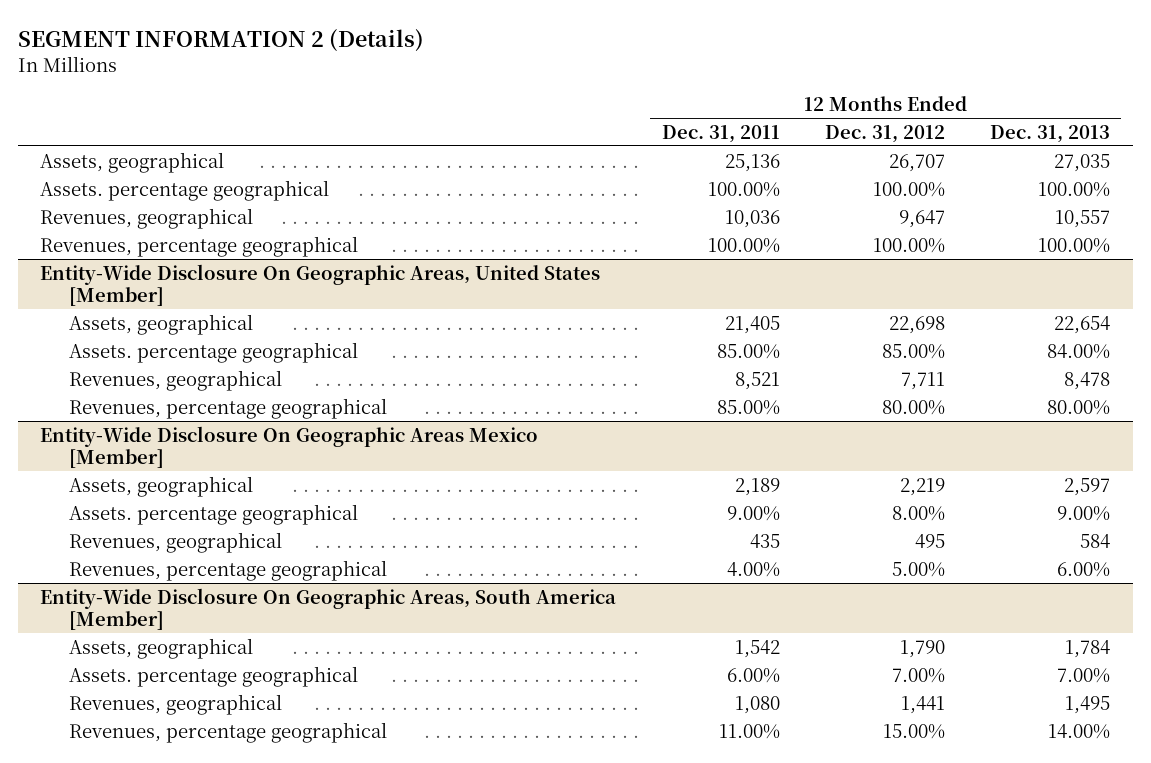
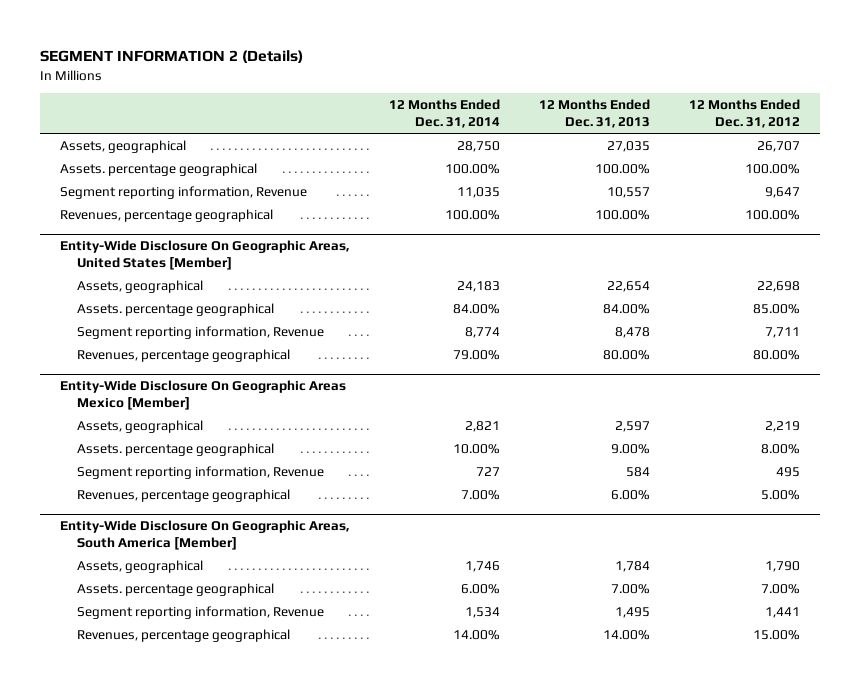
[661,124,780,143] Dec. 31, 2011 -> none
none -> [388,99,500,129] 12 Months Ended Dec. 31, 2014
[40,207,254,229] Revenues, geographical -> [60,185,308,199] Segment reporting information, Revenue
[69,369,283,391] Revenues, geographical -> [77,325,325,339] Segment reporting information, Revenue
[69,531,283,553] Revenues, geographical -> [77,465,325,479] Segment reporting information, Revenue
[69,693,283,715] Revenues, geographical -> [77,605,325,619] Segment reporting information, Revenue

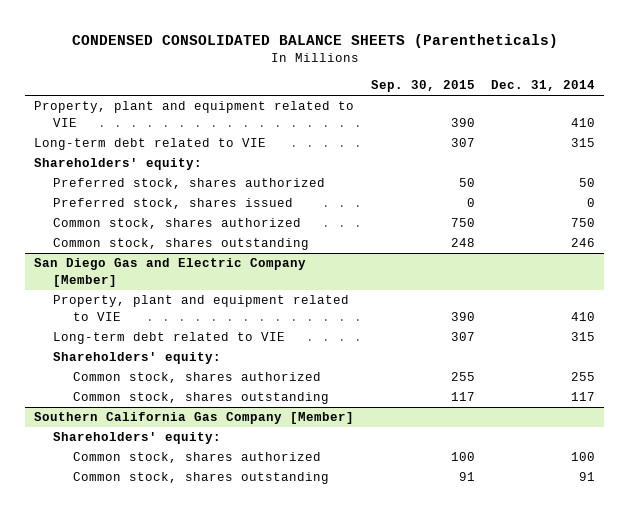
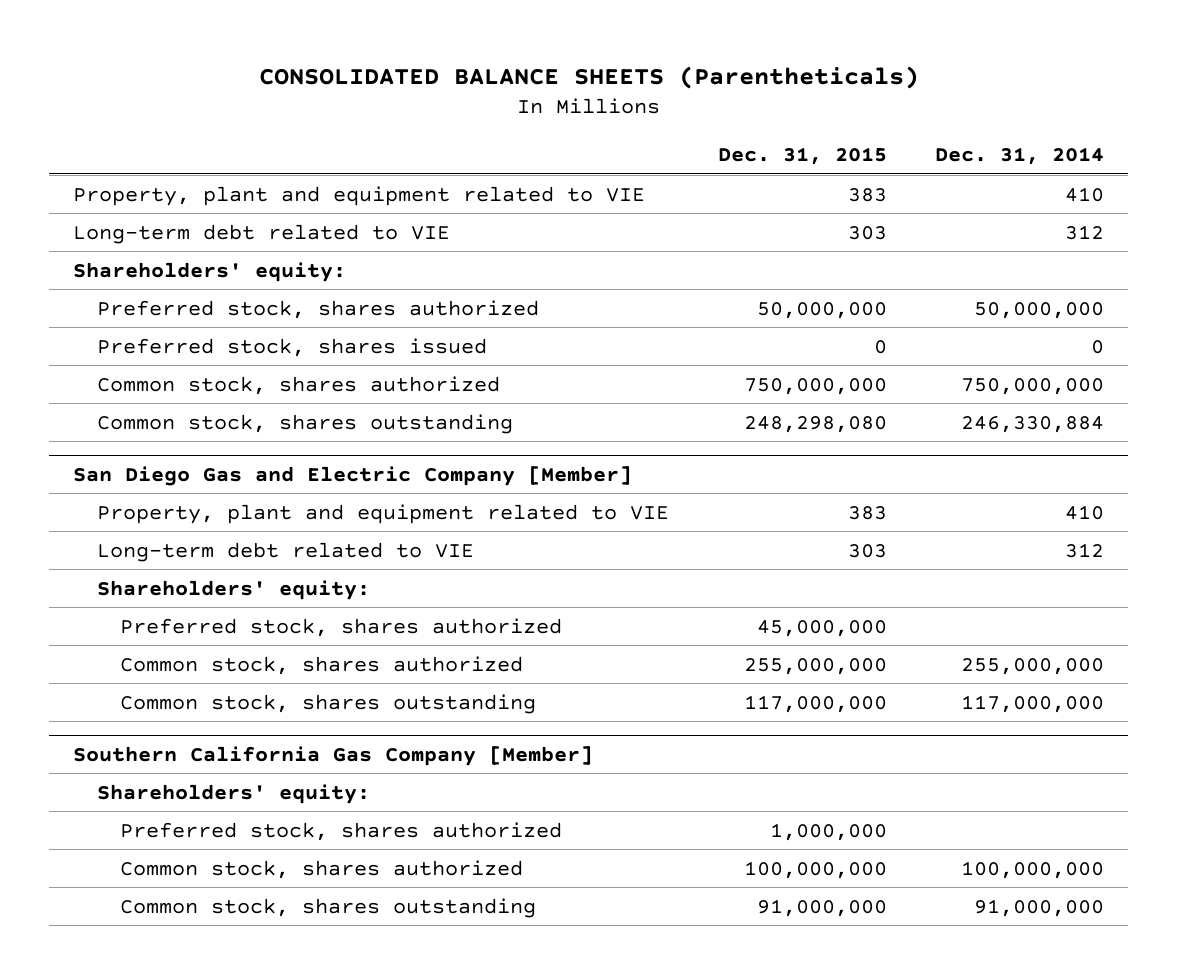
[71,33,558,48] CONDENSED CONSOLIDATED BALANCE SHEETS (Parentheticals) -> [258,65,919,89] CONSOLIDATED BALANCE SHEETS (Parentheticals)
[370,80,475,93] Sep. 30, 2015 -> none
none -> [717,147,887,166] Dec. 31, 2015
[571,138,596,148] 315 -> [1065,224,1105,240] 312
[579,178,596,188] 50 -> [974,301,1105,319] 50,000,000
[571,218,596,228] 750 -> [961,377,1105,395] 750,000,000
[571,238,596,248] 246 -> [961,415,1105,433] 246,330,884
[571,332,596,342] 315 -> [1065,542,1105,558] 312
none -> [120,617,563,637] Preferred stock, shares authorized
[571,372,596,382] 255 -> [961,657,1105,675] 255,000,000
[571,392,596,402] 117 -> [961,694,1105,713] 117,000,000
none -> [120,821,563,841] Preferred stock, shares authorized
[571,452,596,462] 100 -> [961,860,1105,879] 100,000,000
[579,472,596,482] 91 -> [974,898,1105,917] 91,000,000

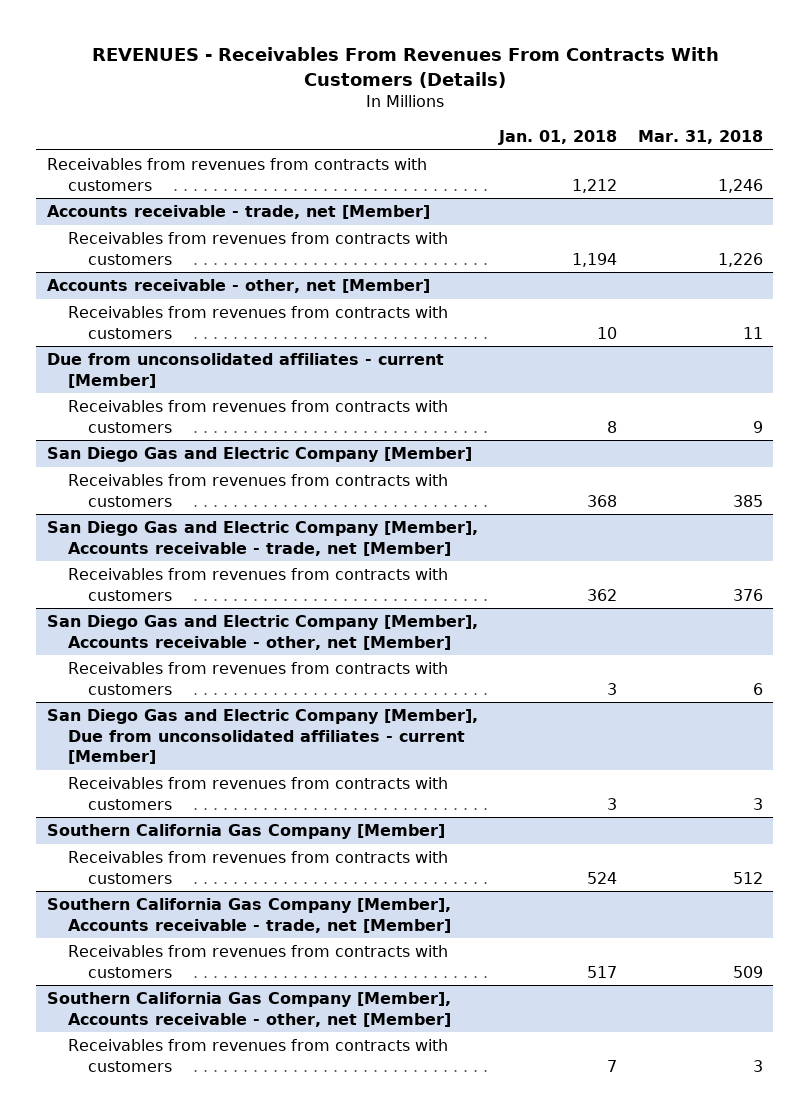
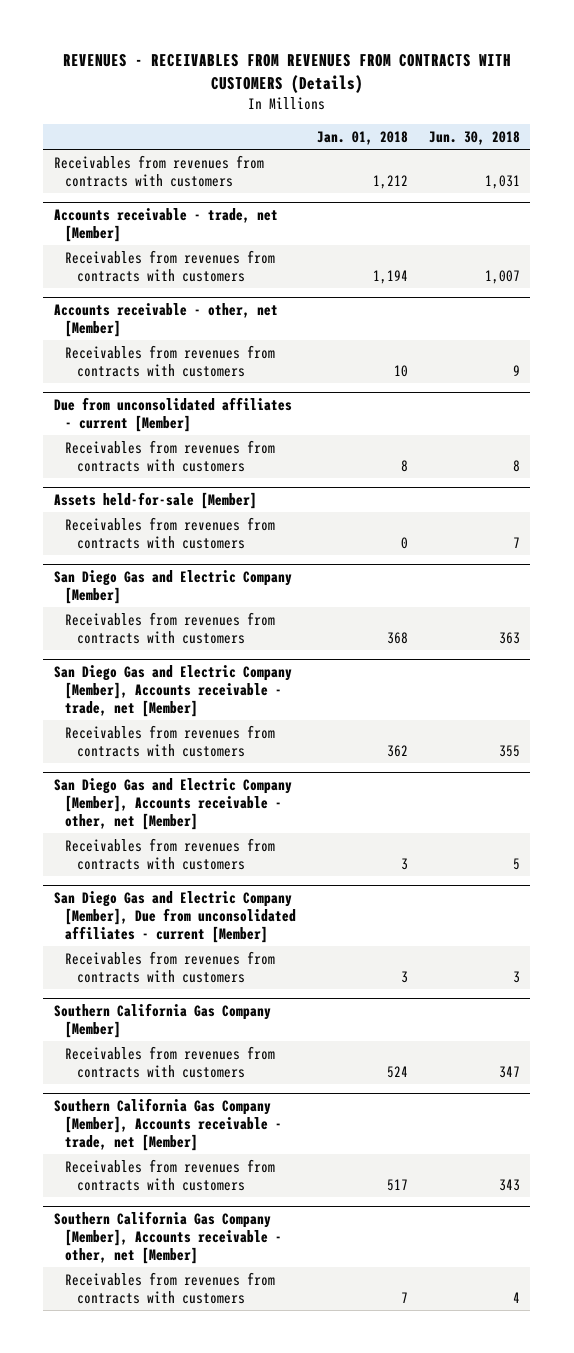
[91,47,719,88] REVENUES - Receivables From Revenues From Contracts With Customers (Details) -> [62,54,511,94] REVENUES - RECEIVABLES FROM REVENUES FROM CONTRACTS WITH CUSTOMERS (Details)
[637,130,763,145] Mar. 31, 2018 -> none
none -> [428,130,520,145] Jun. 30, 2018
none -> [53,491,257,509] Assets held-for-sale [Member]
none -> [65,516,276,549] Receivables from revenues from contracts with customers

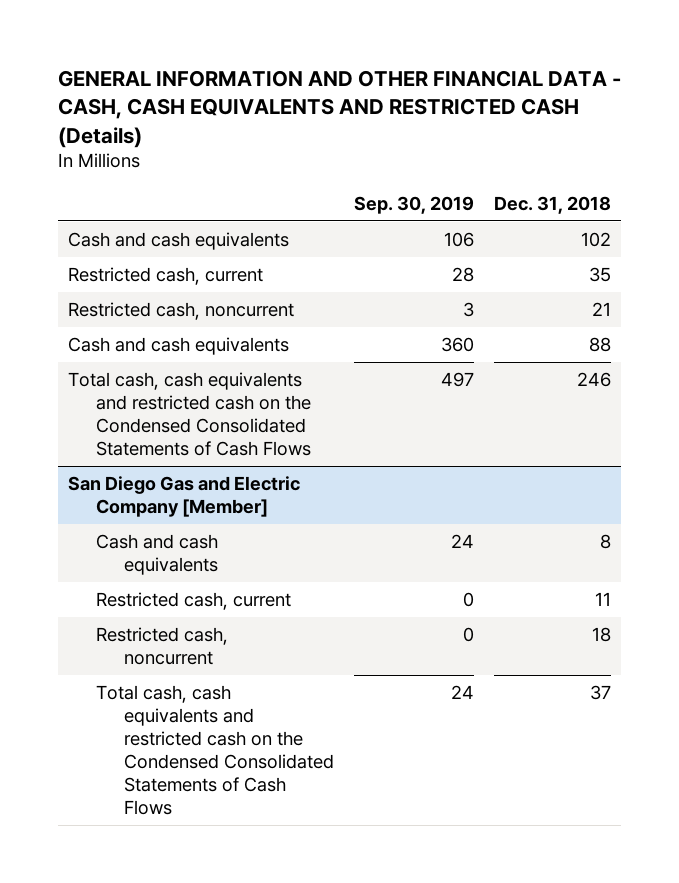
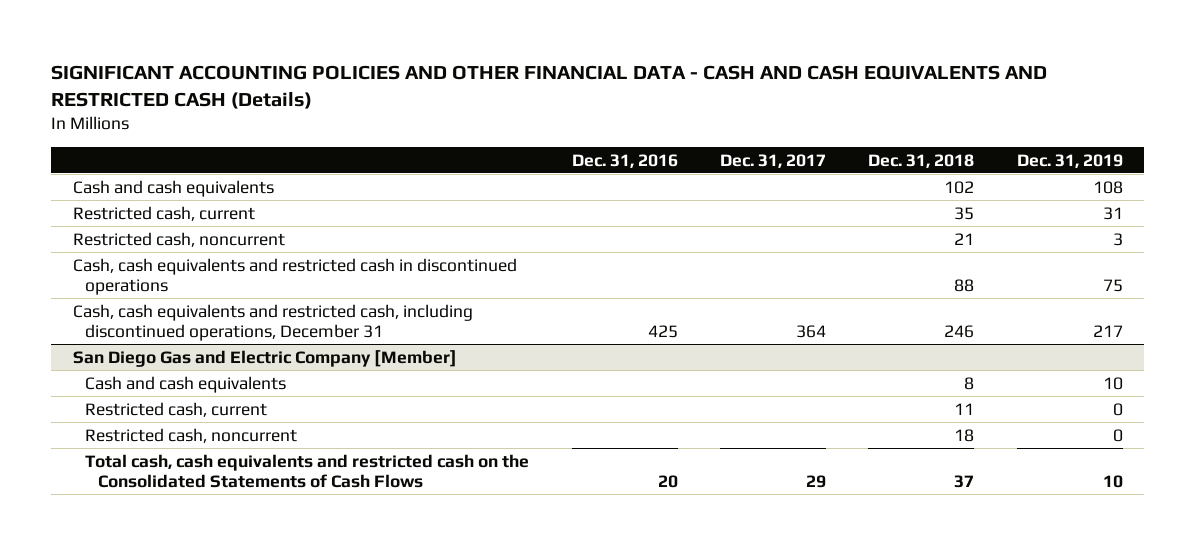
[57,70,621,148] GENERAL INFORMATION AND OTHER FINANCIAL DATA - CASH, CASH EQUIVALENTS AND RESTRICTED CASH (Details) -> [51,64,1048,109] SIGNIFICANT ACCOUNTING POLICIES AND OTHER FINANCIAL DATA - CASH AND CASH EQUIVALENTS AND RESTRICTED CASH (Details)
[354,195,475,214] Sep. 30, 2019 -> none
none -> [571,153,678,168] Dec. 31, 2016
none -> [720,153,827,168] Dec. 31, 2017
none -> [1016,153,1123,168] Dec. 31, 2019
[67,336,289,355] Cash and cash equivalents -> none
none -> [72,257,517,295] Cash, cash equivalents and restricted cash in discontinued operations
[67,371,311,456] Total cash, cash equivalents and restricted cash on the Condensed Consolidated Statements of Cash Flows -> [72,303,473,341] Cash, cash equivalents and restricted cash, including discontinued operations, December 31
[95,684,335,815] Total cash, cash equivalents and restricted cash on the Condensed Consolidated Statements of Cash Flows -> [85,453,530,488] Total cash, cash equivalents and restricted cash on the Consolidated Statements of Cash Flows

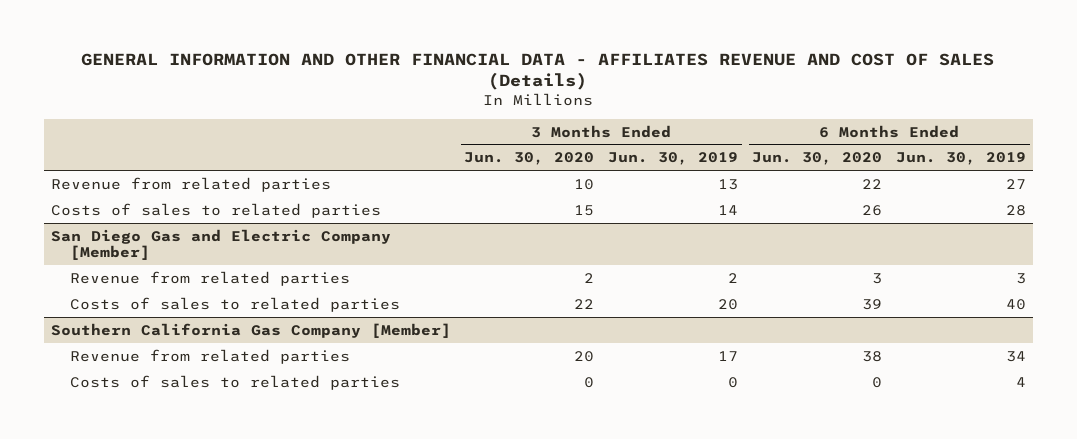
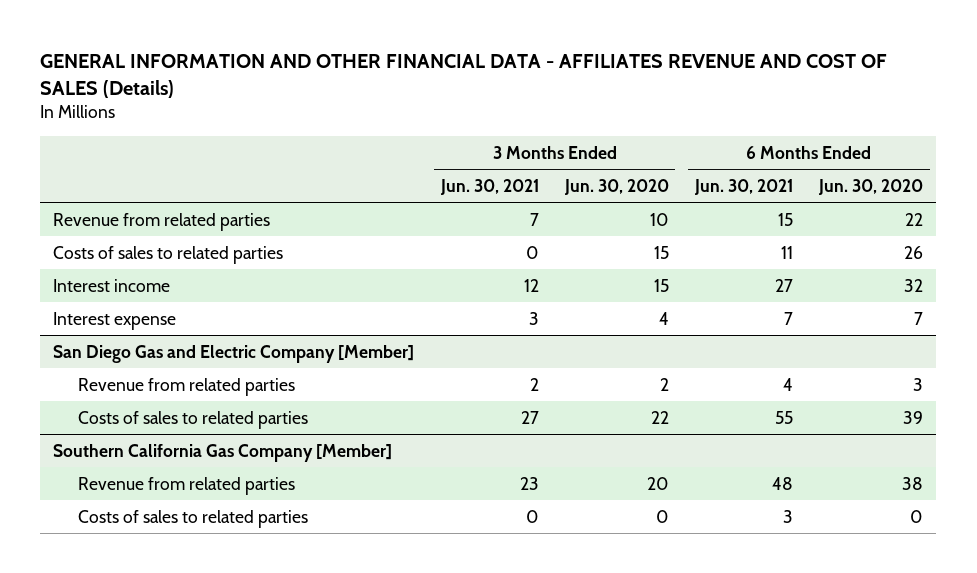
[608,152,739,166] Jun. 30, 2019 -> none
[896,152,1027,166] Jun. 30, 2019 -> none
none -> [439,178,539,195] Jun. 30, 2021
none -> [694,178,794,195] Jun. 30, 2021
none -> [53,278,171,292] Interest income
none -> [53,311,177,330] Interest expense

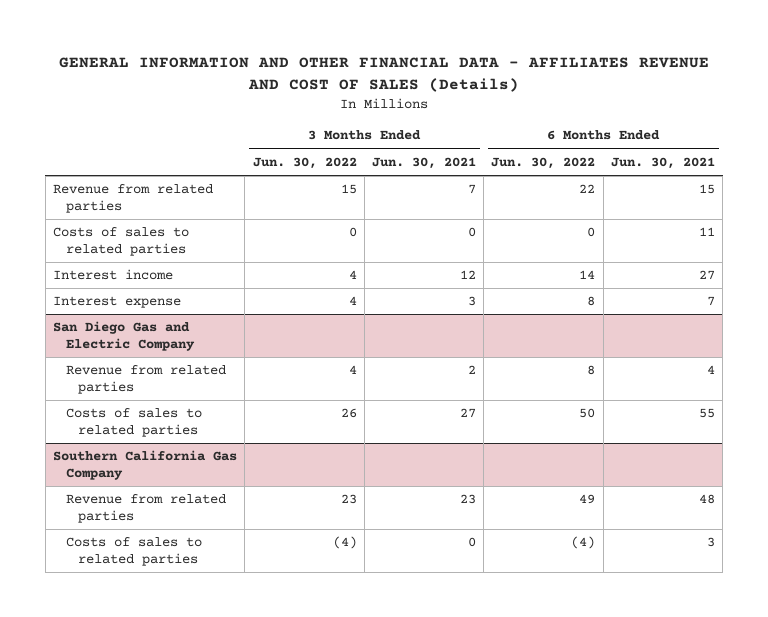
[563,178,669,195] Jun. 30, 2020 -> none
[818,178,924,195] Jun. 30, 2020 -> none
none -> [252,156,357,169] Jun. 30, 2022
none -> [491,156,596,169] Jun. 30, 2022
[53,344,415,363] San Diego Gas and Electric Company [Member] -> [53,321,195,351] San Diego Gas and Electric Company
[53,443,393,462] Southern California Gas Company [Member] -> [53,450,238,480] Southern California Gas Company

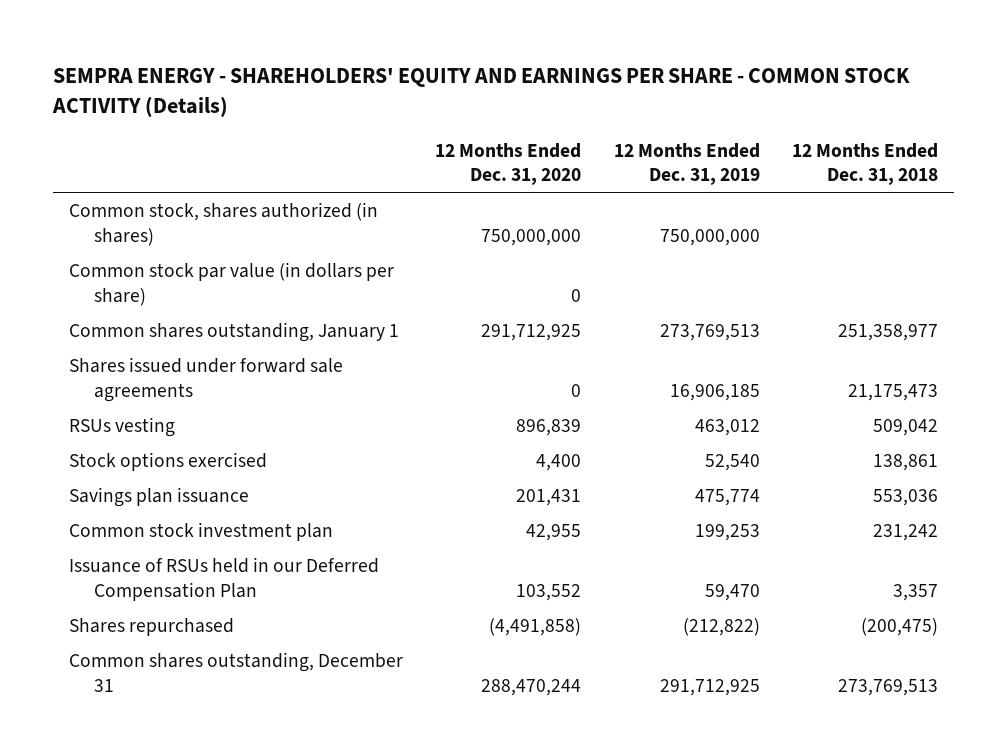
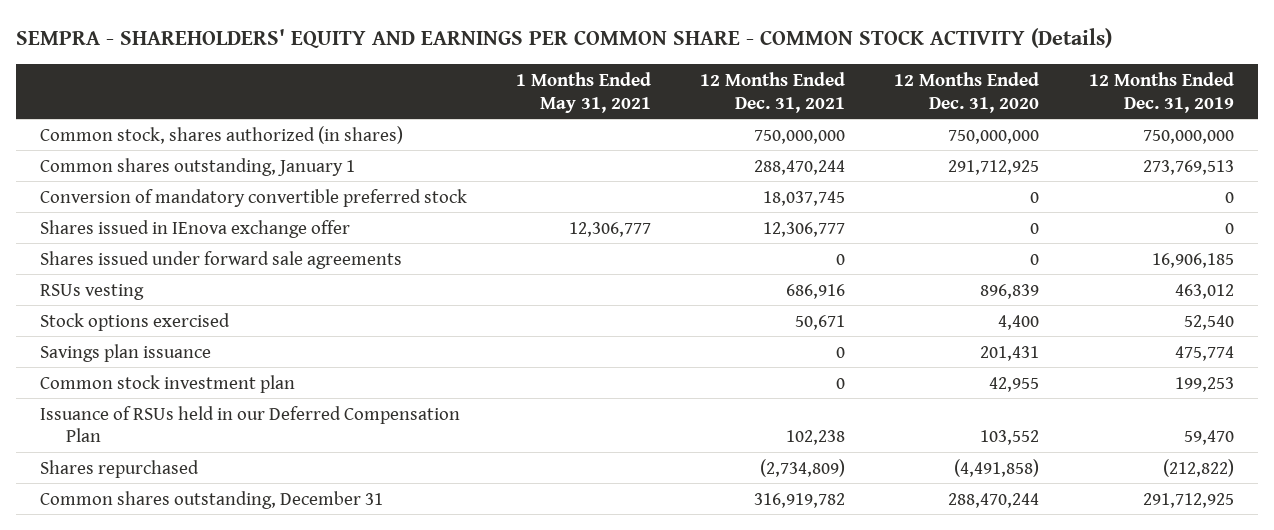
[52,68,911,118] SEMPRA ENERGY - SHAREHOLDERS' EQUITY AND EARNINGS PER SHARE - COMMON STOCK ACTIVITY (Details) -> [15,28,1112,49] SEMPRA - SHAREHOLDERS' EQUITY AND EARNINGS PER COMMON SHARE - COMMON STOCK ACTIVITY (Details)
[791,142,938,186] 12 Months Ended Dec. 31, 2018 -> none
none -> [516,72,652,113] 1 Months Ended May 31, 2021
none -> [700,72,846,113] 12 Months Ended Dec. 31, 2021
[69,262,395,306] Common stock par value (in dollars per share) -> none
none -> [40,188,468,207] Conversion of mandatory convertible preferred stock
none -> [40,219,351,238] Shares issued in IEnova exchange offer

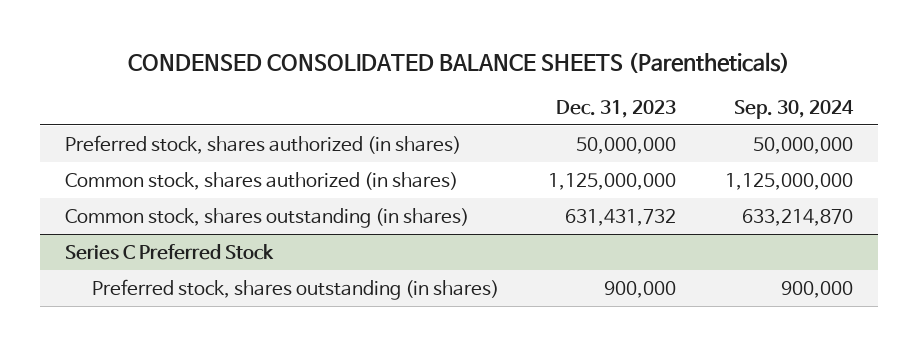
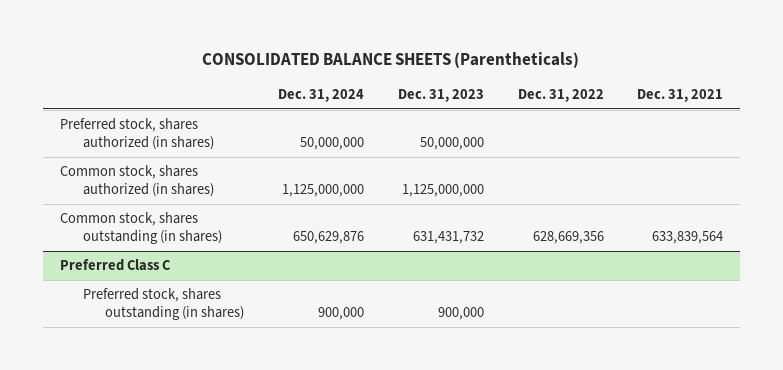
[127,51,790,73] CONDENSED CONSOLIDATED BALANCE SHEETS (Parentheticals) -> [202,52,580,69] CONSOLIDATED BALANCE SHEETS (Parentheticals)
[734,99,855,119] Sep. 30, 2024 -> none
none -> [278,89,365,103] Dec. 31, 2024
none -> [517,89,604,103] Dec. 31, 2022
none -> [637,89,724,103] Dec. 31, 2021
[64,243,274,260] Series C Preferred Stock -> [59,259,171,272] Preferred Class C

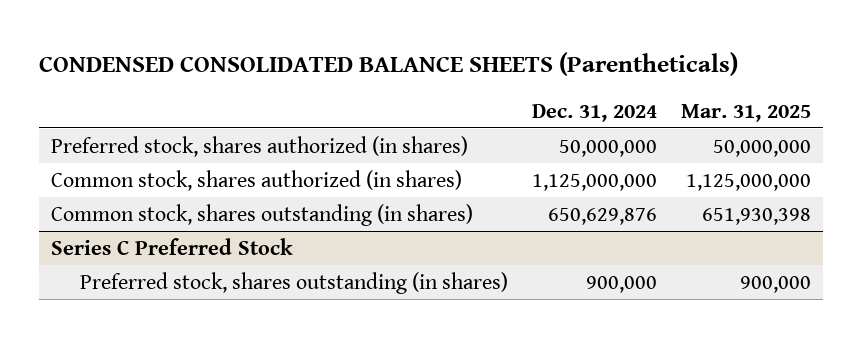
[202,52,580,69] CONSOLIDATED BALANCE SHEETS (Parentheticals) -> [38,52,738,77] CONDENSED CONSOLIDATED BALANCE SHEETS (Parentheticals)
[397,89,484,103] Dec. 31, 2023 -> none
[517,89,604,103] Dec. 31, 2022 -> none
[637,89,724,103] Dec. 31, 2021 -> none
none -> [680,103,811,122] Mar. 31, 2025
[59,259,171,272] Preferred Class C -> [50,237,293,255] Series C Preferred Stock

